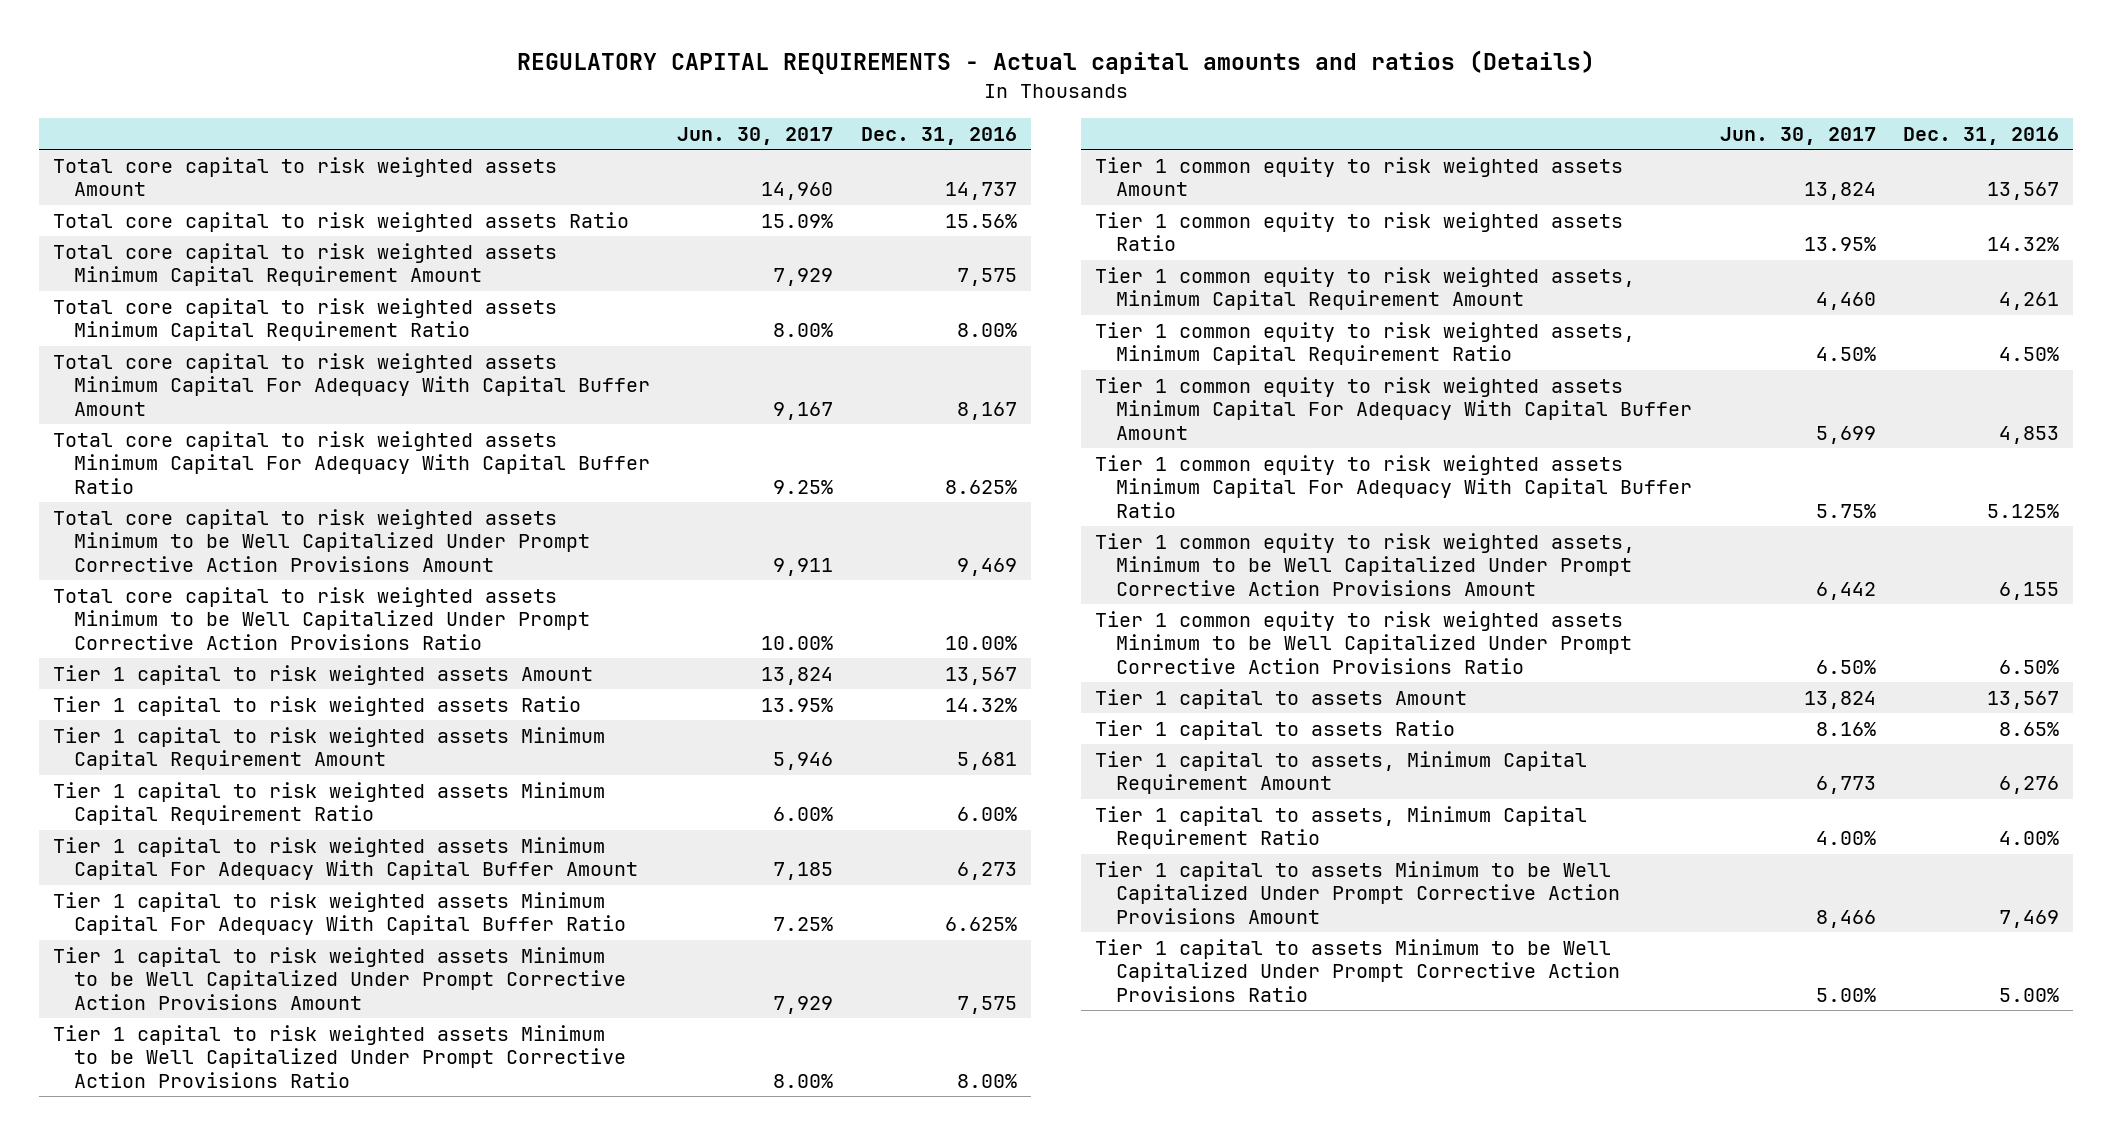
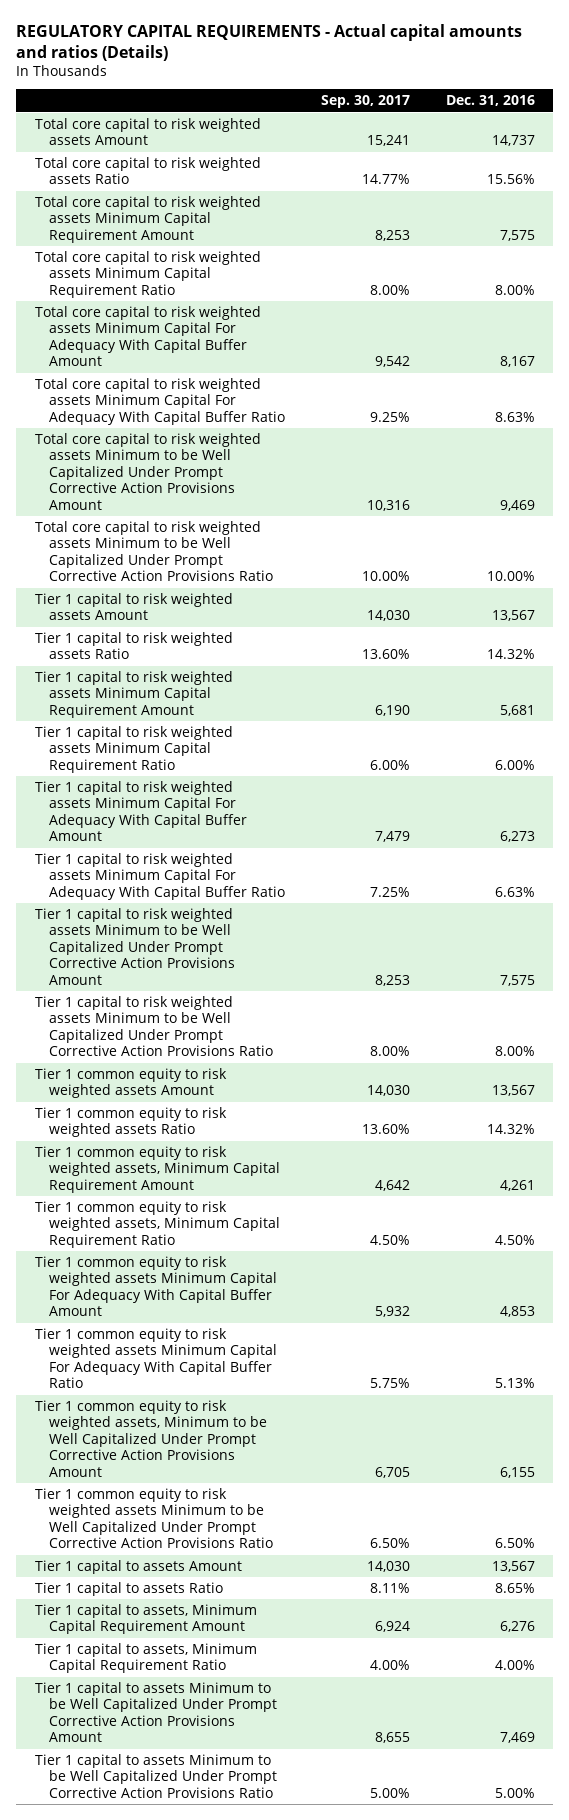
[677,126,834,145] Jun. 30, 2017 -> none
none -> [320,95,410,109] Sep. 30, 2017
[944,479,1017,494] 8.625% -> [494,411,535,422] 8.63%
[944,917,1017,932] 6.625% -> [494,886,535,897] 6.63%
[1987,503,2060,518] 5.125% -> [494,1378,535,1389] 5.13%

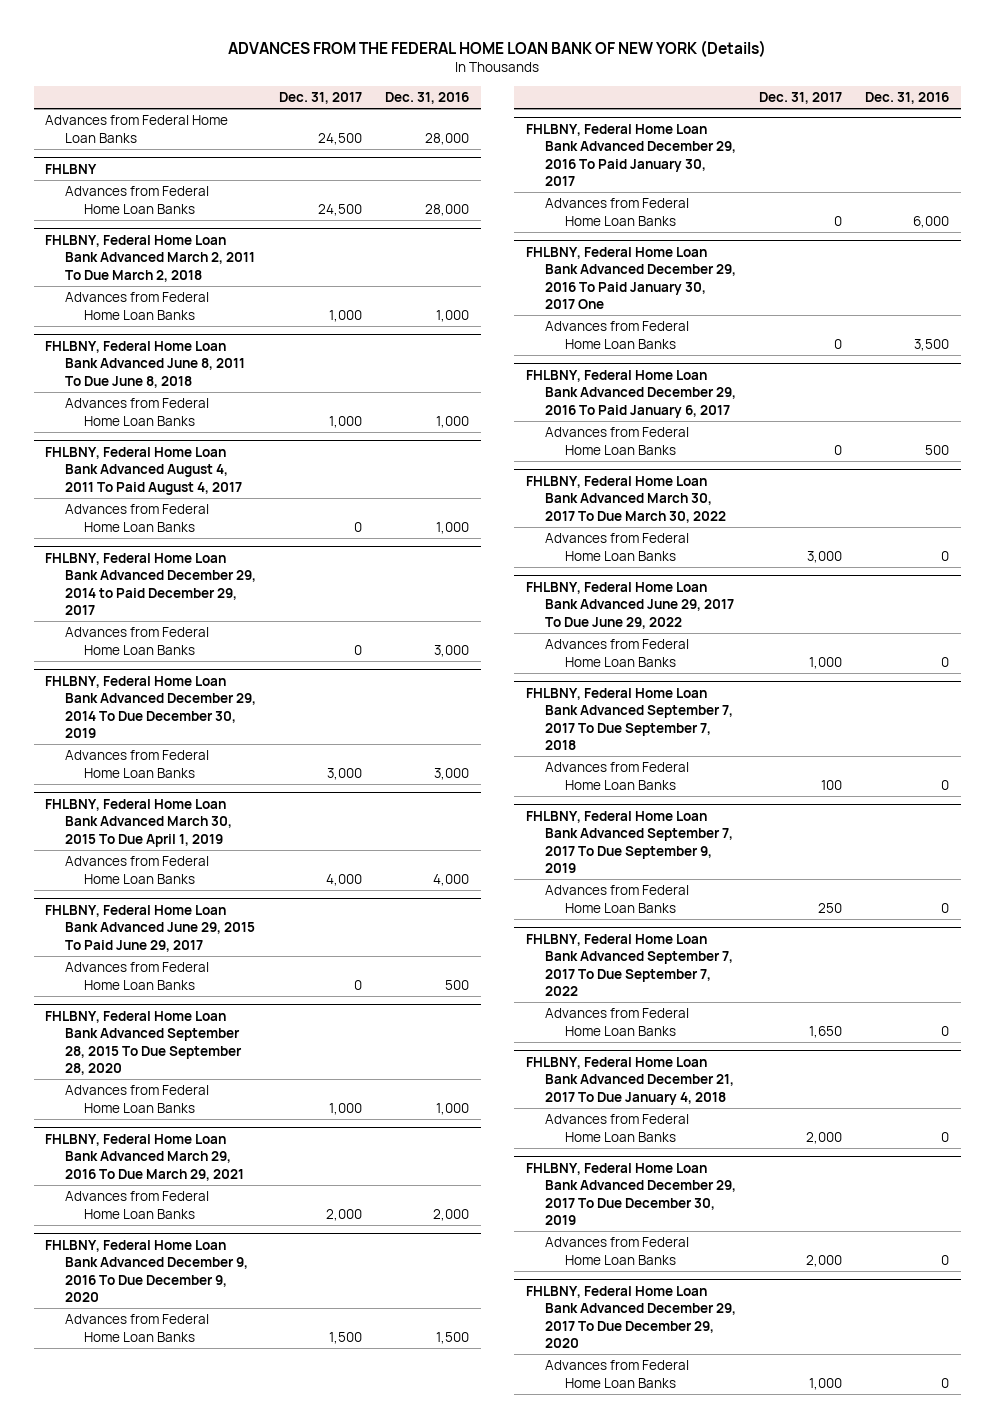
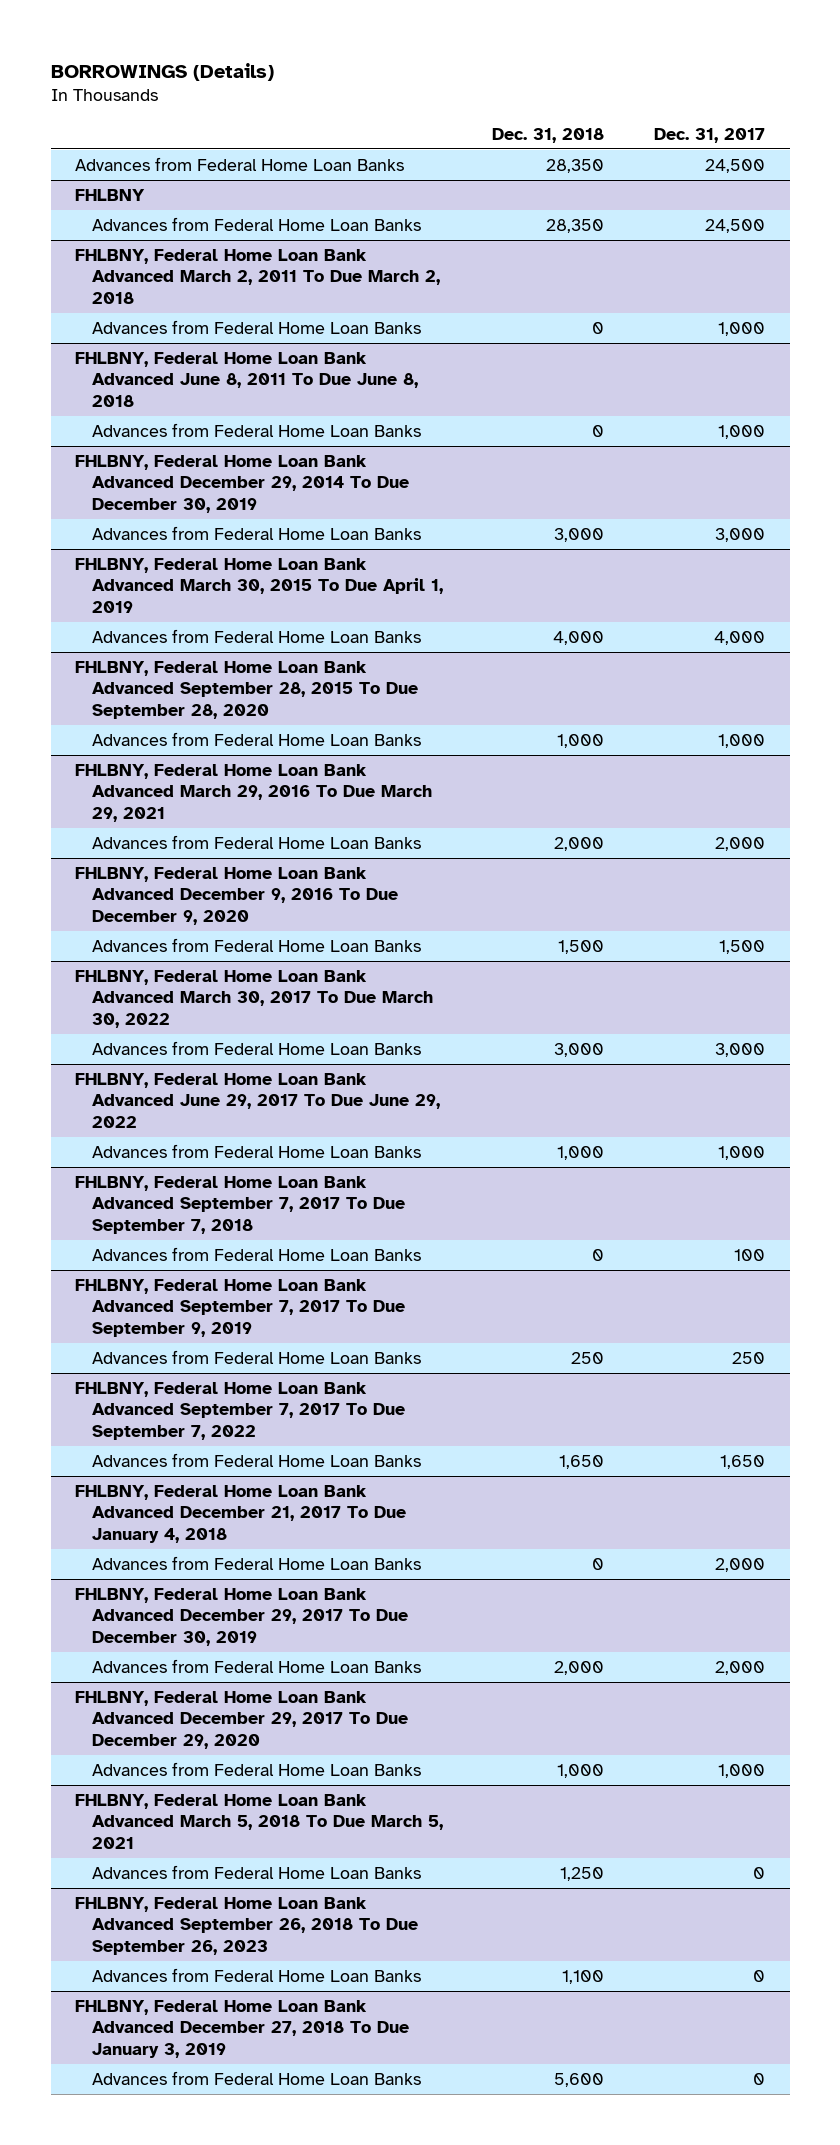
[228,40,767,58] ADVANCES FROM THE FEDERAL HOME LOAN BANK OF NEW YORK (Details) -> [50,62,274,81] BORROWINGS (Details)
[384,92,469,105] Dec. 31, 2016 -> none
none -> [492,127,605,143] Dec. 31, 2018
[45,446,242,495] FHLBNY, Federal Home Loan Bank Advanced August 4, 2011 To Paid August 4, 2017 -> none
[64,504,209,532] Advances from Federal Home Loan Banks -> none
[45,552,256,615] FHLBNY, Federal Home Loan Bank Advanced December 29, 2014 to Paid December 29, 2017 -> none
[64,627,209,655] Advances from Federal Home Loan Banks -> none
[45,904,255,952] FHLBNY, Federal Home Loan Bank Advanced June 29, 2015 To Paid June 29, 2017 -> none
[64,962,209,990] Advances from Federal Home Loan Banks -> none
[525,123,737,186] FHLBNY, Federal Home Loan Bank Advanced December 29, 2016 To Paid January 30, 2017 -> none
[545,198,690,226] Advances from Federal Home Loan Banks -> none
[525,246,737,309] FHLBNY, Federal Home Loan Bank Advanced December 29, 2016 To Paid January 30, 2017 One -> none
[545,321,690,349] Advances from Federal Home Loan Banks -> none
[525,369,737,418] FHLBNY, Federal Home Loan Bank Advanced December 29, 2016 To Paid January 6, 2017 -> none
[545,427,690,455] Advances from Federal Home Loan Banks -> none
none -> [75,1793,444,1849] FHLBNY, Federal Home Loan Bank Advanced March 5, 2018 To Due March 5, 2021
none -> [92,1864,422,1879] Advances from Federal Home Loan Banks
none -> [75,1896,419,1955] FHLBNY, Federal Home Loan Bank Advanced September 26, 2018 To Due September 26, 2023
none -> [92,1967,422,1982] Advances from Federal Home Loan Banks
none -> [75,1999,410,2058] FHLBNY, Federal Home Loan Bank Advanced December 27, 2018 To Due January 3, 2019
none -> [92,2070,422,2085] Advances from Federal Home Loan Banks

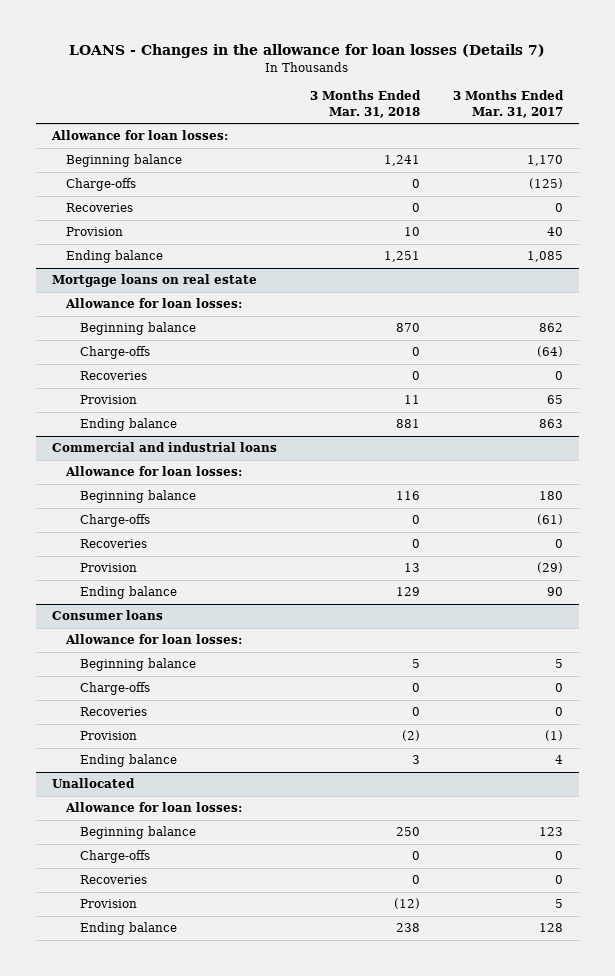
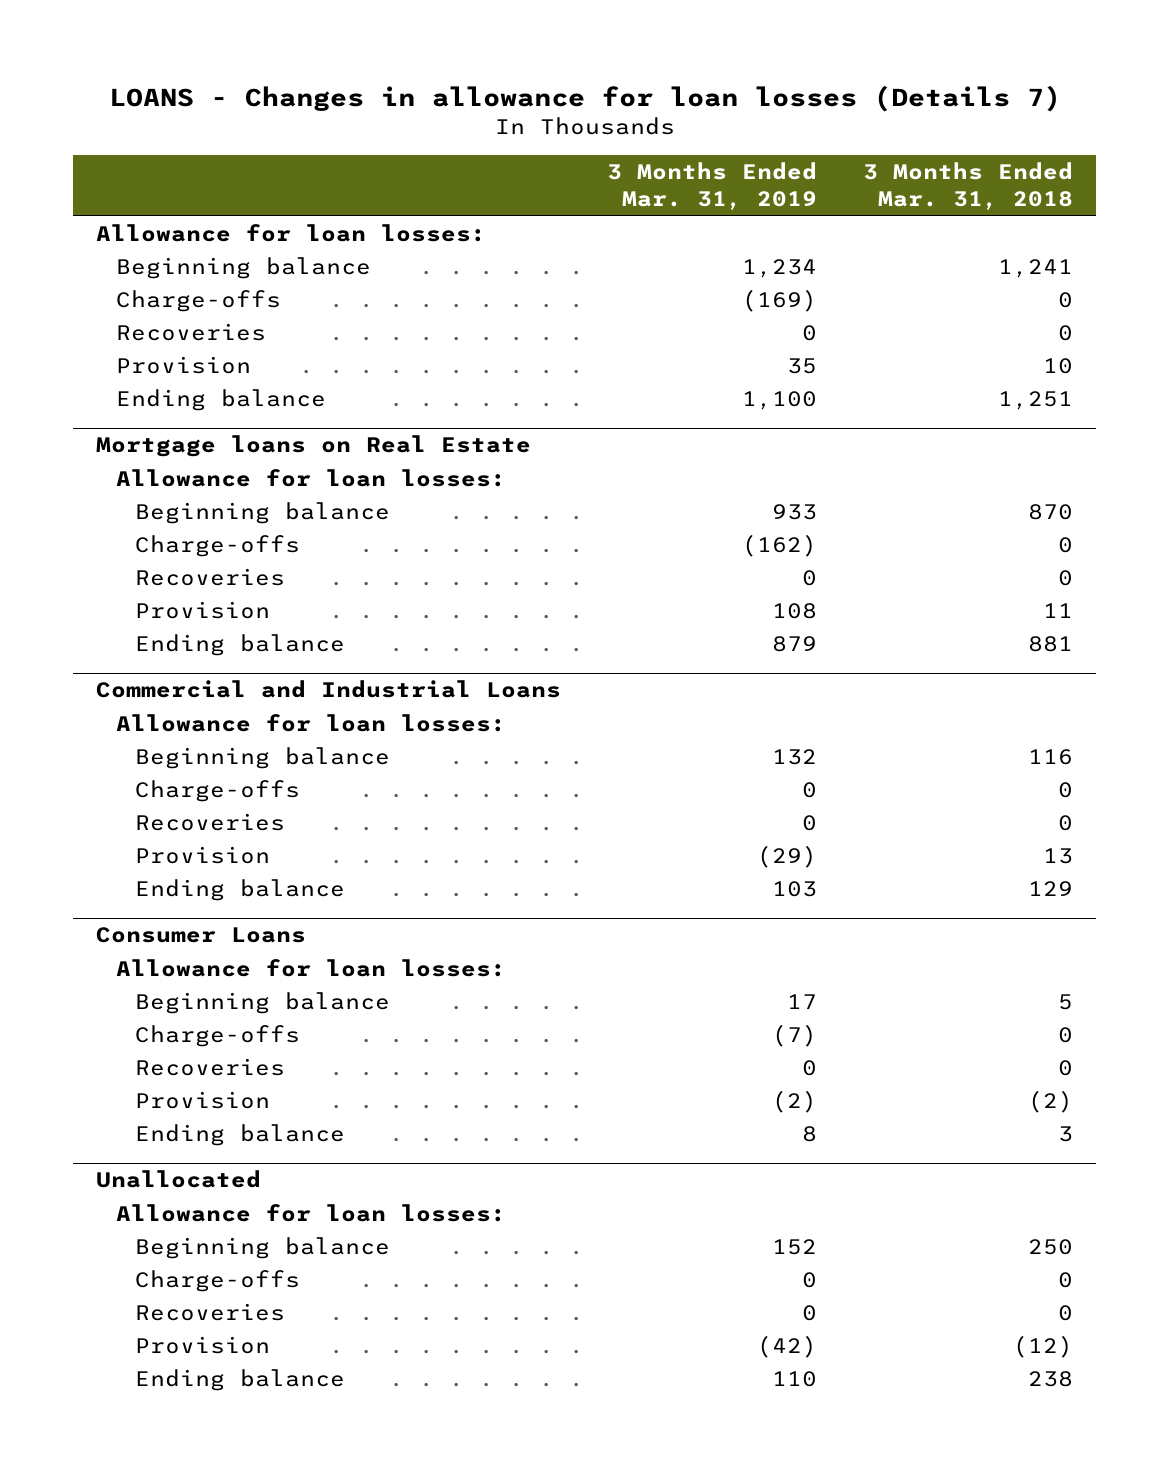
[69,44,546,59] LOANS - Changes in the allowance for loan losses (Details 7) -> [108,84,1061,112] LOANS - Changes in allowance for loan losses (Details 7)
[452,90,564,118] 3 Months Ended Mar. 31, 2017 -> none
none -> [607,162,818,211] 3 Months Ended Mar. 31, 2019
[52,274,258,288] Mortgage loans on real estate -> [95,435,531,458] Mortgage loans on Real Estate
[52,442,278,453] Commercial and industrial loans -> [95,680,561,699] Commercial and Industrial Loans
[52,610,164,621] Consumer loans -> [95,927,306,944] Consumer Loans

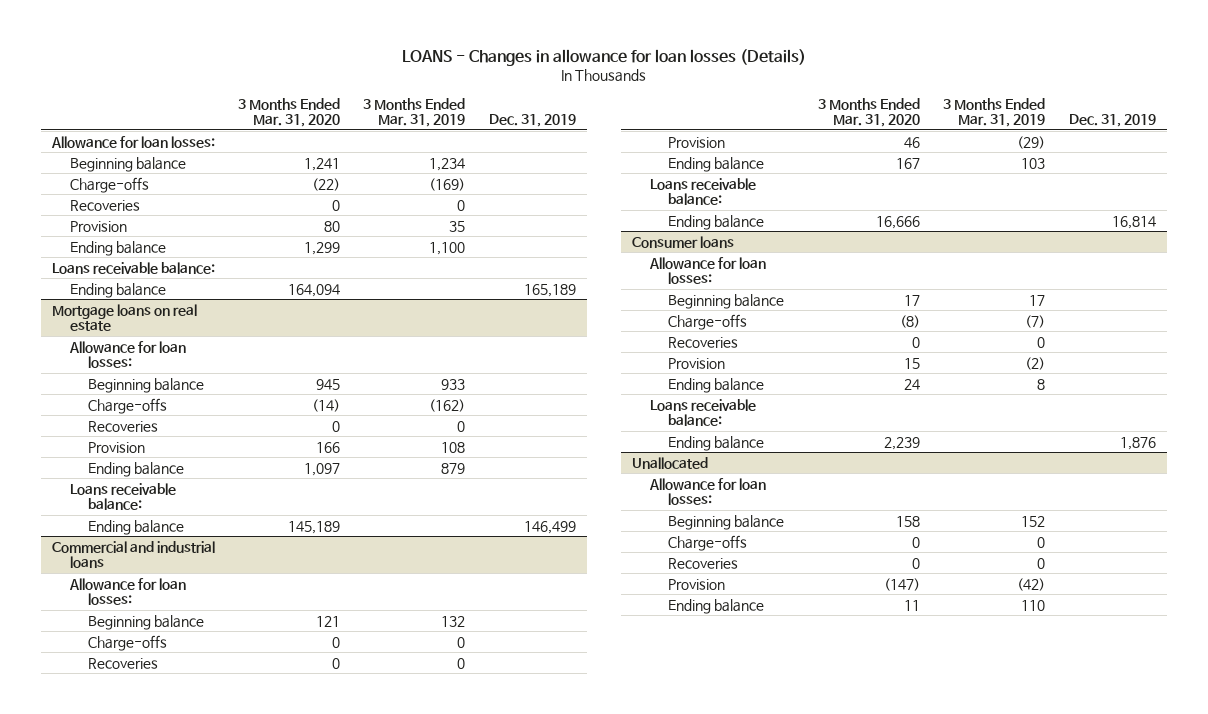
[108,84,1061,112] LOANS - Changes in allowance for loan losses (Details 7) -> [401,48,806,66] LOANS - Changes in allowance for loan losses (Details)
[863,162,1074,211] 3 Months Ended Mar. 31, 2018 -> none
none -> [238,97,341,128] 3 Months Ended Mar. 31, 2020
none -> [488,114,576,128] Dec. 31, 2019
none -> [52,261,216,274] Loans receivable balance:
none -> [69,282,166,298] Ending balance
[95,435,531,458] Mortgage loans on Real Estate -> [52,303,198,332] Mortgage loans on real estate
none -> [69,482,176,511] Loans receivable balance:
none -> [87,519,184,535] Ending balance
[95,680,561,699] Commercial and Industrial Loans -> [52,540,216,569] Commercial and industrial loans
none -> [649,177,756,206] Loans receivable balance:
none -> [667,214,764,230] Ending balance
[95,927,306,944] Consumer Loans -> [632,235,735,248] Consumer loans
none -> [649,398,756,427] Loans receivable balance:
none -> [667,435,764,451] Ending balance

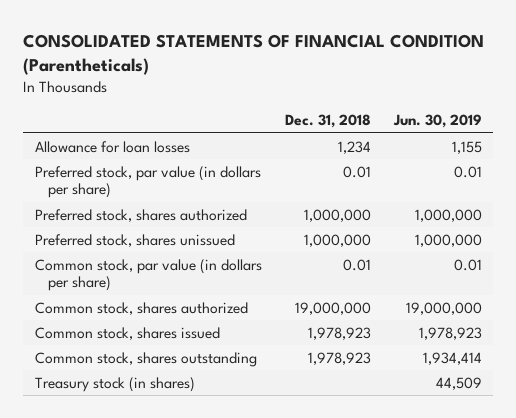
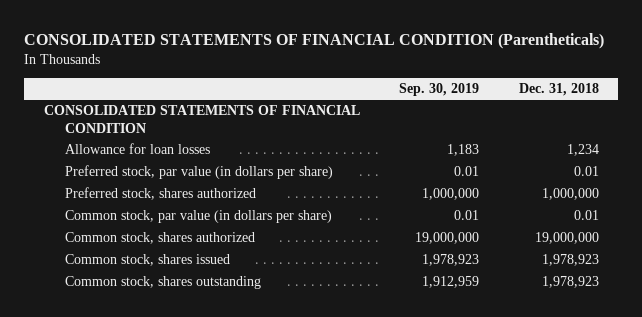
[392,114,482,129] Jun. 30, 2019 -> none
none -> [399,83,480,97] Sep. 30, 2019
none -> [43,105,360,133] CONSOLIDATED STATEMENTS OF FINANCIAL CONDITION
[34,233,235,247] Preferred stock, shares unissued -> none
[34,376,195,392] Treasury stock (in shares) -> none

